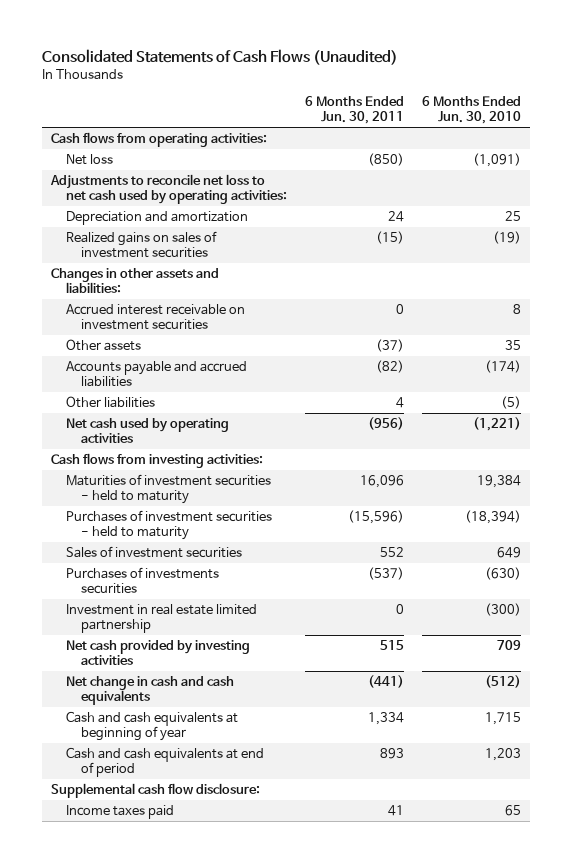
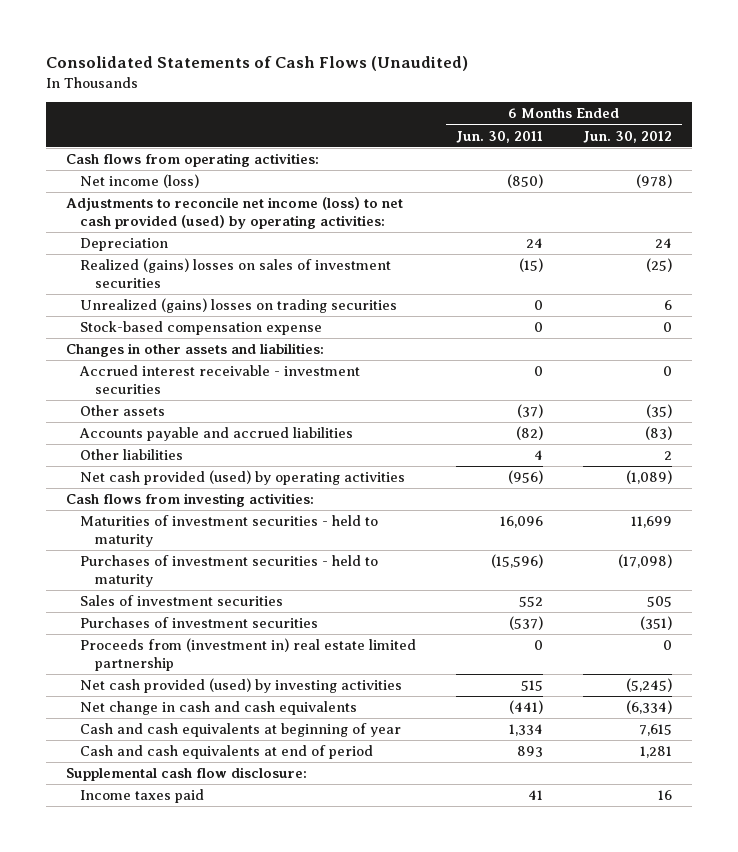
[421,96,521,125] 6 Months Ended Jun. 30, 2010 -> none
none -> [583,130,673,143] Jun. 30, 2012
[65,153,113,165] Net loss -> [80,174,200,189] Net income (loss)
[49,173,287,205] Adjustments to reconcile net loss to net cash used by operating activities: -> [65,197,403,229] Adjustments to reconcile net income (loss) to net cash provided (used) by operating activities:
[65,210,248,225] Depreciation and amortization -> [80,238,169,252] Depreciation
[65,230,217,259] Realized gains on sales of investment securities -> [80,258,392,288] Realized (gains) losses on sales of investment securities
none -> [80,298,398,314] Unrealized (gains) losses on trading securities
none -> [80,321,323,336] Stock-based compensation expense
[65,303,245,331] Accrued interest receivable on investment securities -> [79,365,361,394] Accrued interest receivable - investment securities
[65,417,229,444] Net cash used by operating activities -> [80,470,406,486] Net cash provided (used) by operating activities
[65,566,219,595] Purchases of investments securities -> [80,617,319,629] Purchases of investment securities
[65,603,257,634] Investment in real estate limited partnership -> [80,638,417,671] Proceeds from (investment in) real estate limited partnership
[65,639,250,666] Net cash provided by investing activities -> [80,678,403,694] Net cash provided (used) by investing activities

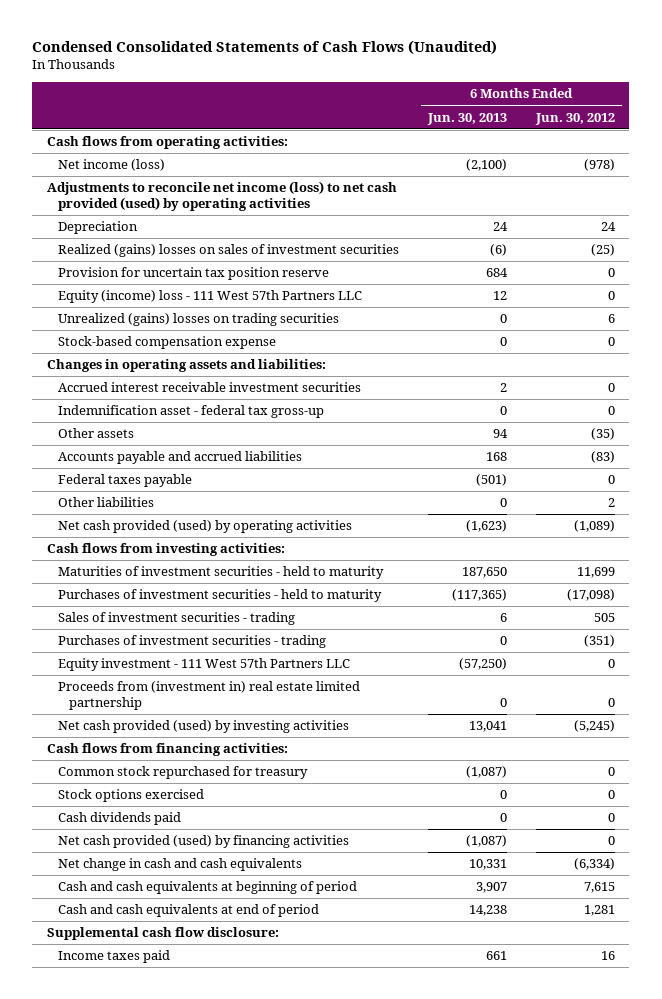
[46,56,469,72] Consolidated Statements of Cash Flows (Unaudited) -> [32,40,498,56] Condensed Consolidated Statements of Cash Flows (Unaudited)
[456,130,544,143] Jun. 30, 2011 -> none
none -> [426,112,507,125] Jun. 30, 2013
[65,197,403,229] Adjustments to reconcile net income (loss) to net cash provided (used) by operating activities: -> [46,181,397,212] Adjustments to reconcile net income (loss) to net cash provided (used) by operating activities
none -> [57,267,329,281] Provision for uncertain tax position reserve
none -> [57,290,362,304] Equity (income) loss - 111 West 57th Partners LLC
[65,343,324,358] Changes in other assets and liabilities: -> [46,359,326,373] Changes in operating assets and liabilities:
[79,365,361,394] Accrued interest receivable - investment securities -> [57,382,361,393] Accrued interest receivable investment securities
none -> [57,405,324,419] Indemnification asset - federal tax gross-up
none -> [57,474,192,488] Federal taxes payable
[80,595,284,607] Sales of investment securities -> [57,612,295,626] Sales of investment securities - trading
[80,617,319,629] Purchases of investment securities -> [57,635,326,649] Purchases of investment securities - trading
none -> [57,658,350,672] Equity investment - 111 West 57th Partners LLC
none -> [46,743,288,757] Cash flows from financing activities:
none -> [57,766,308,780] Common stock repurchased for treasury
none -> [57,789,204,803] Stock options exercised
none -> [57,812,181,826] Cash dividends paid
none -> [57,835,349,849] Net cash provided (used) by financing activities
[80,723,402,738] Cash and cash equivalents at beginning of year -> [57,881,357,895] Cash and cash equivalents at beginning of period

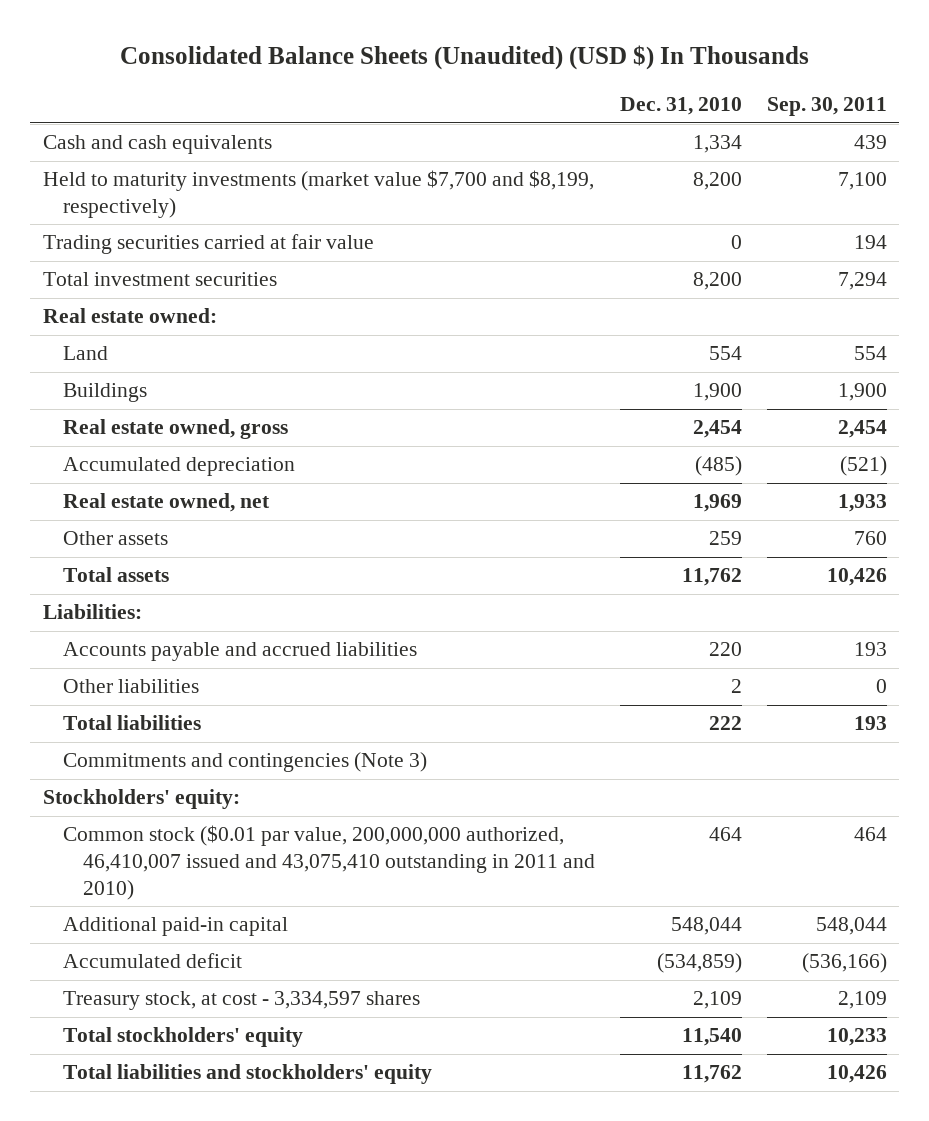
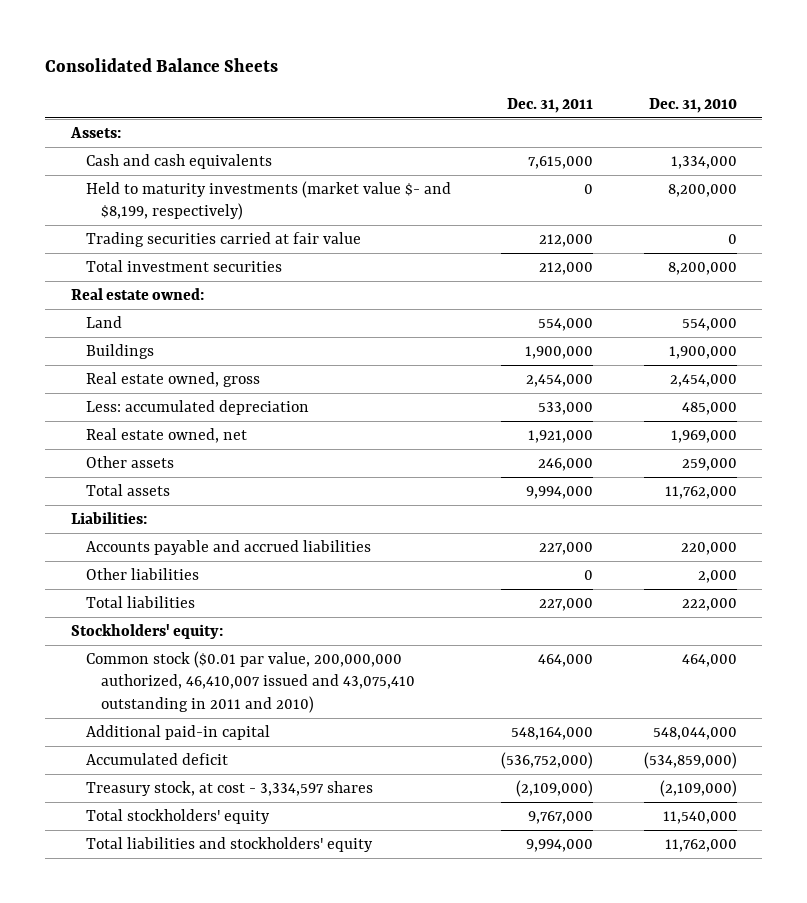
[119,45,809,71] Consolidated Balance Sheets (Unaudited) (USD $) In Thousands -> [45,58,279,73] Consolidated Balance Sheets
[766,97,887,117] Sep. 30, 2011 -> none
none -> [507,97,594,113] Dec. 31, 2011
none -> [69,126,121,138] Assets:
[692,135,742,154] 1,334 -> [670,155,737,169] 1,334,000
[42,170,594,219] Held to maturity investments (market value $7,700 and $8,199, respectively) -> [85,180,451,221] Held to maturity investments (market value $- and $8,199, respectively)
[692,172,742,191] 8,200 -> [667,183,737,197] 8,200,000
[692,272,742,291] 8,200 -> [667,261,737,275] 8,200,000
[708,346,742,361] 554 -> [681,317,737,331] 554,000
[692,383,742,402] 1,900 -> [668,345,737,359] 1,900,000
[692,420,742,439] 2,454 -> [669,373,737,387] 2,454,000
[62,457,295,477] Accumulated depreciation -> [85,399,309,415] Less: accumulated depreciation
[694,456,742,477] (485) -> [681,401,737,415] 485,000
[692,494,742,513] 1,969 -> [670,429,737,443] 1,969,000
[708,531,742,546] 259 -> [681,457,737,471] 259,000
[681,568,742,587] 11,762 -> [664,485,737,499] 11,762,000
[62,752,427,773] Commitments and contingencies (Note 3) -> none
[708,642,742,657] 220 -> [680,541,737,555] 220,000
[730,679,742,694] 2 -> [697,569,737,583] 2,000
[708,716,742,731] 222 -> [681,597,737,611] 222,000
[708,827,742,842] 464 -> [681,653,737,667] 464,000
[670,917,742,936] 548,044 -> [652,726,737,740] 548,044,000
[656,953,742,974] (534,859) -> [643,751,737,769] (534,859,000)
[692,991,742,1010] 2,109 -> [659,779,737,797] (2,109,000)
[681,1028,742,1047] 11,540 -> [662,810,737,824] 11,540,000
[681,1065,742,1084] 11,762 -> [664,838,737,852] 11,762,000

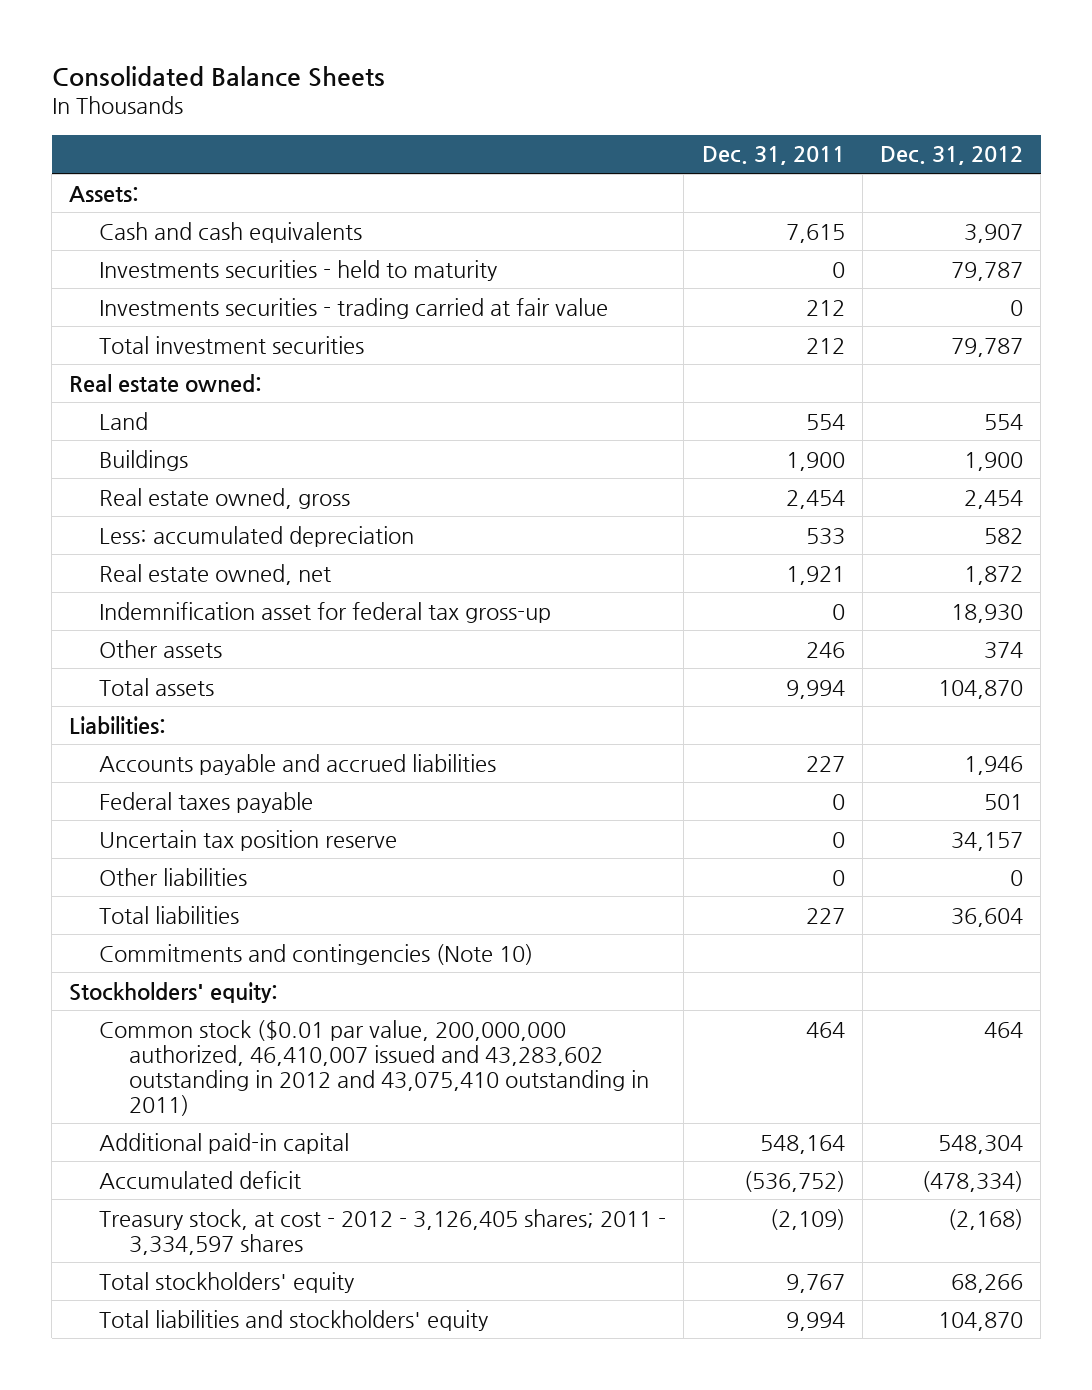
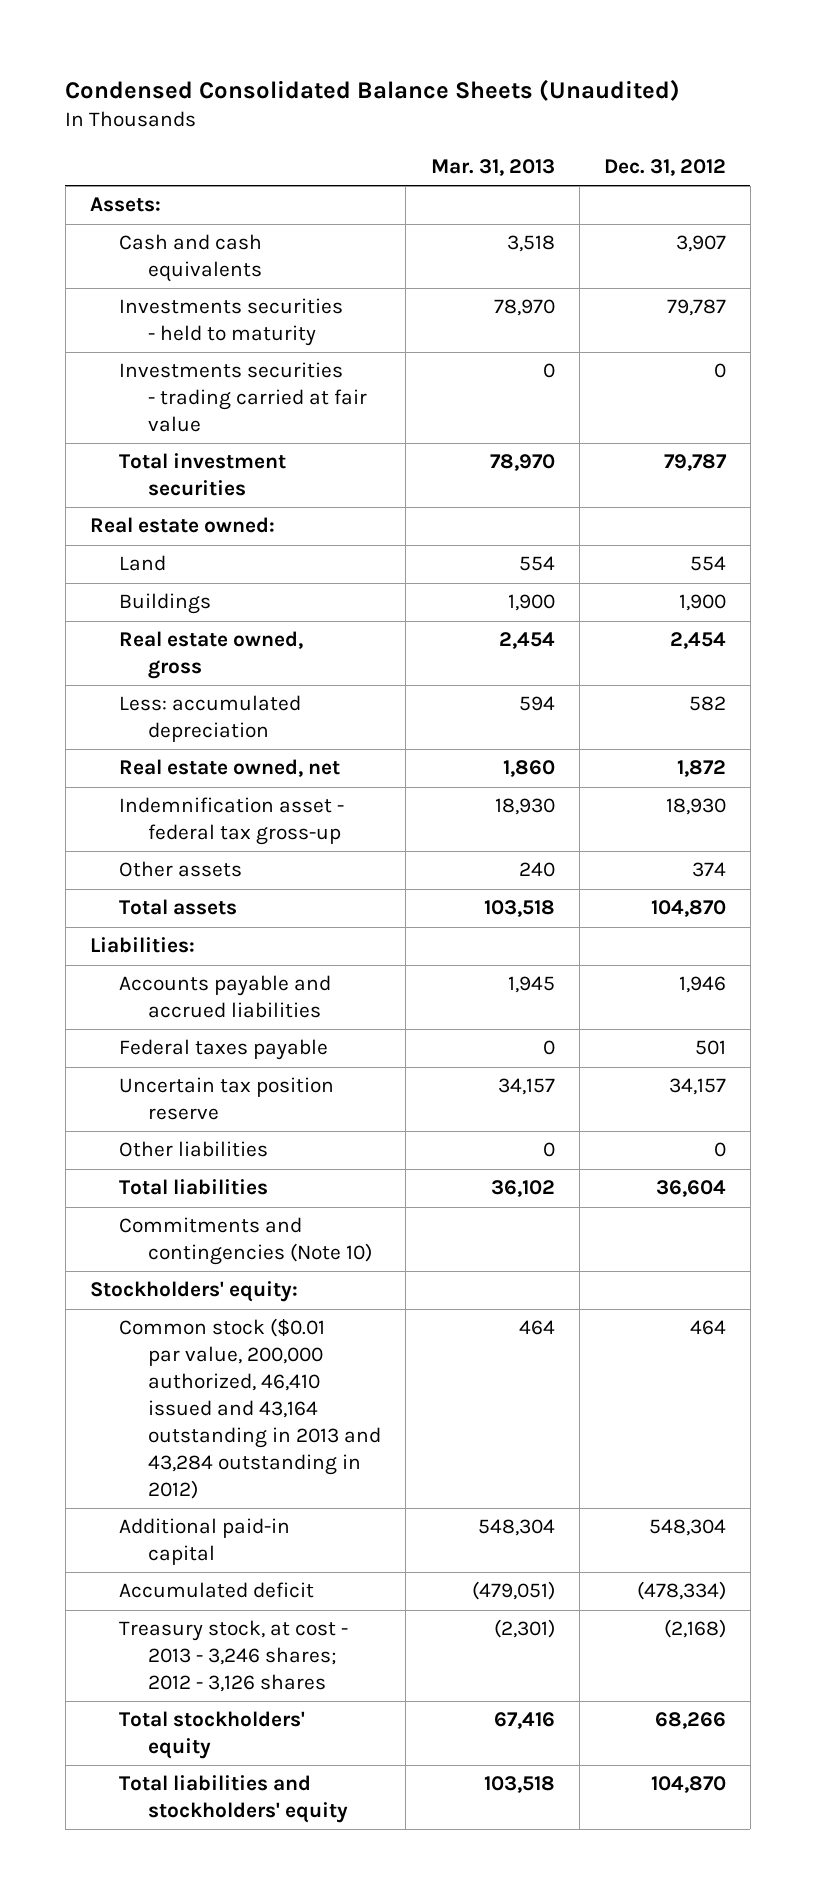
[51,65,385,87] Consolidated Balance Sheets -> [65,78,681,101] Condensed Consolidated Balance Sheets (Unaudited)
[701,146,845,166] Dec. 31, 2011 -> none
none -> [430,158,555,176] Mar. 31, 2013
[99,601,552,623] Indemnification asset for federal tax gross-up -> [119,797,345,846] Indemnification asset - federal tax gross-up
[99,1019,650,1116] Common stock ($0.01 par value, 200,000,000 authorized, 46,410,007 issued and 43,283,602 outstanding in 2012 and 43,075,410 outstanding in 2011) -> [119,1318,382,1500] Common stock ($0.01 par value, 200,000 authorized, 46,410 issued and 43,164 outstanding in 2013 and 43,284 outstanding in 2012)
[99,1208,667,1255] Treasury stock, at cost - 2012 - 3,126,405 shares; 2011 - 3,334,597 shares -> [119,1620,349,1693] Treasury stock, at cost - 2013 - 3,246 shares; 2012 - 3,126 shares

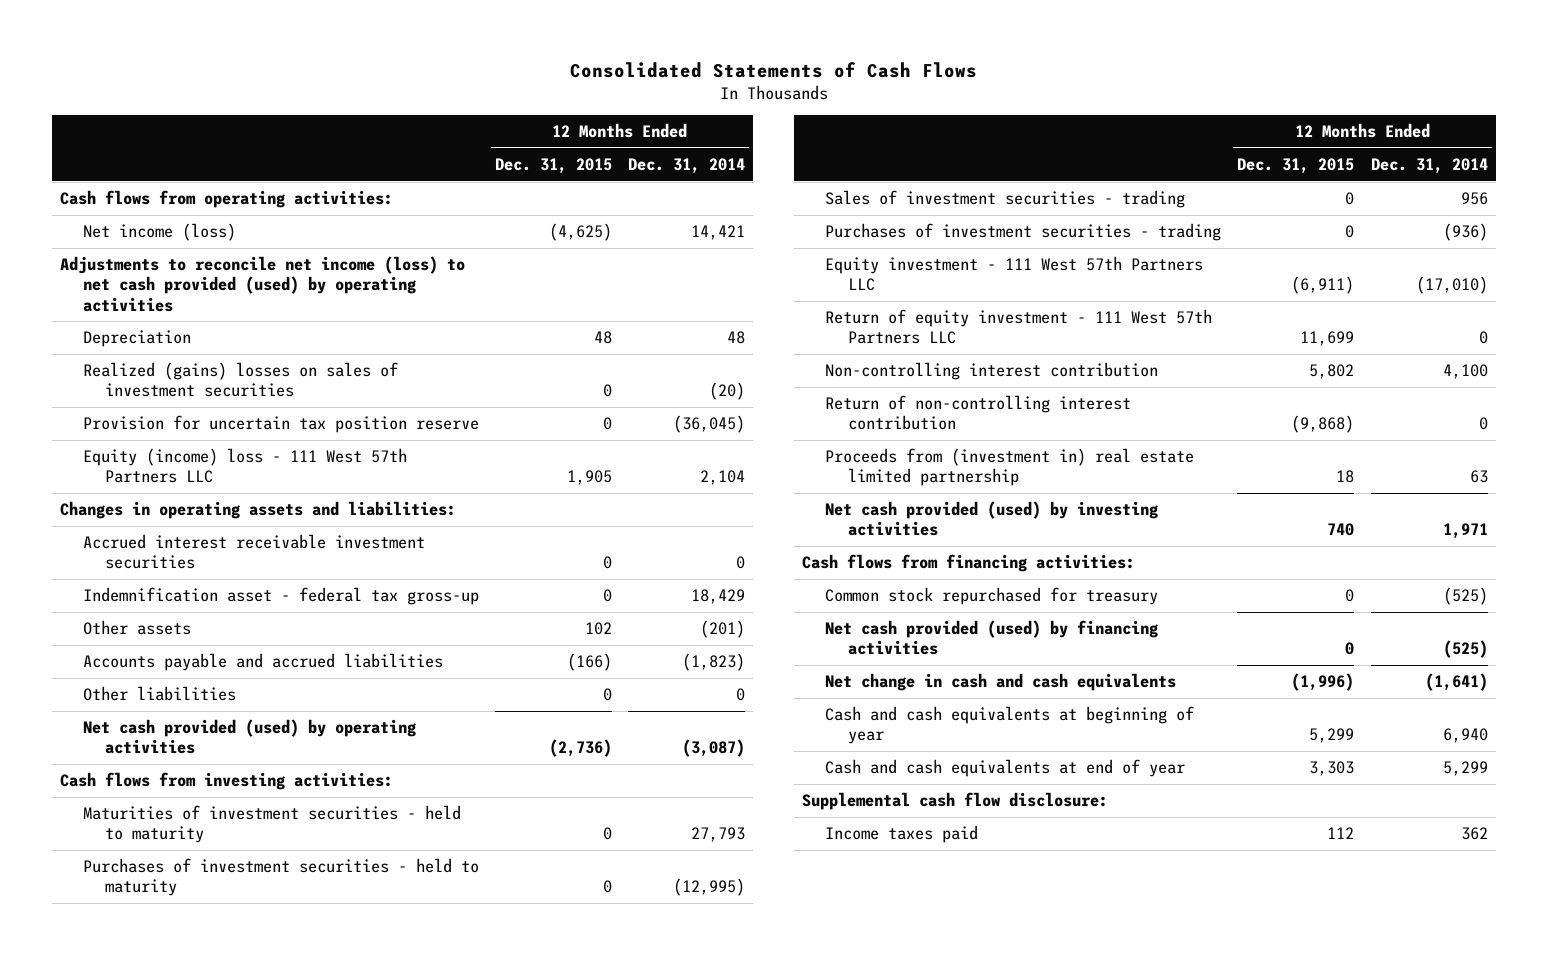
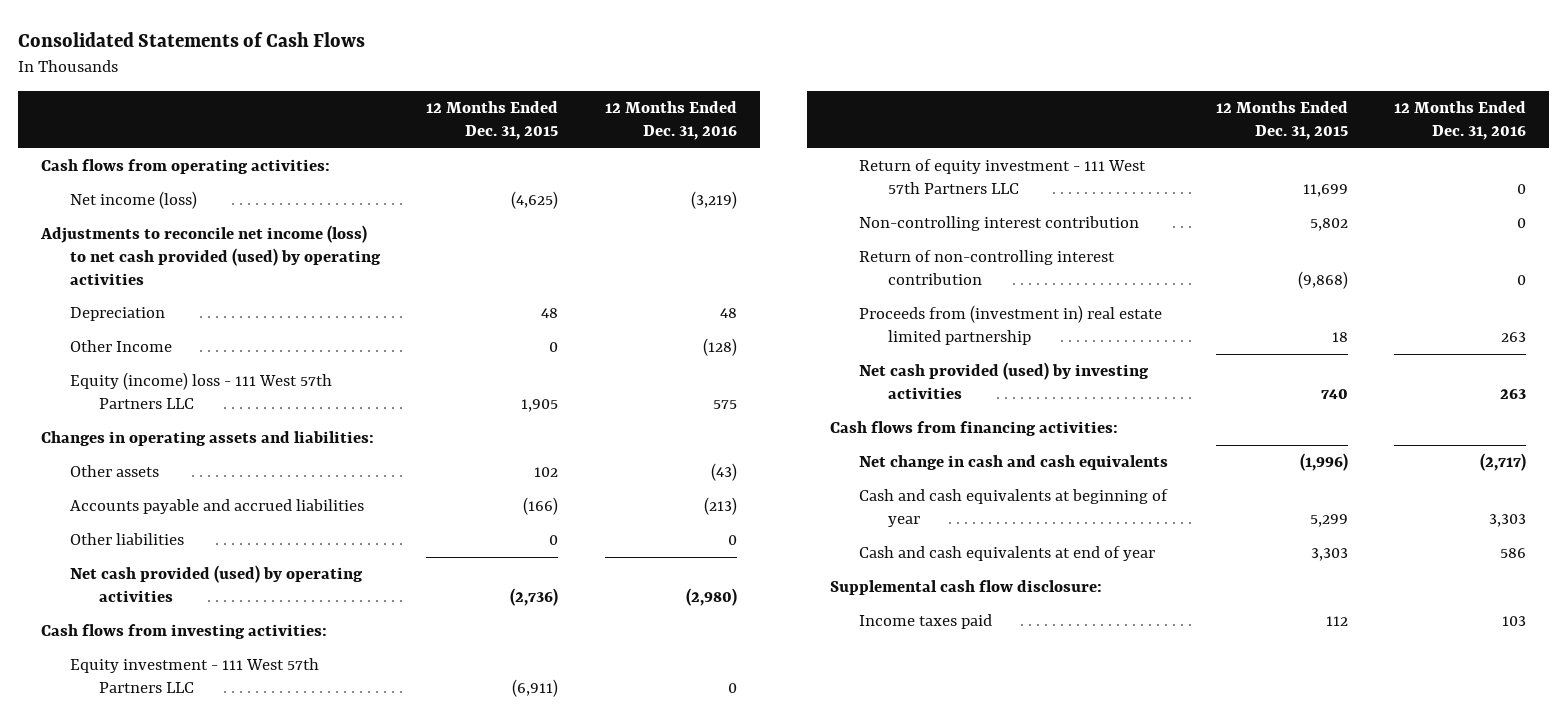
[628,158,746,175] Dec. 31, 2014 -> none
none -> [604,101,737,141] 12 Months Ended Dec. 31, 2016
[82,362,398,398] Realized (gains) losses on sales of investment securities -> none
[82,415,479,434] Provision for uncertain tax position reserve -> none
none -> [69,340,172,353] Other Income
[82,534,425,570] Accrued interest receivable investment securities -> none
[82,587,479,606] Indemnification asset - federal tax gross-up -> none
[82,805,461,844] Maturities of investment securities - held to maturity -> none
[82,858,479,897] Purchases of investment securities - held to maturity -> none
[825,190,1186,209] Sales of investment securities - trading -> none
[825,223,1222,242] Purchases of investment securities - trading -> none
[825,587,1159,606] Common stock repurchased for treasury -> none
[825,620,1159,656] Net cash provided (used) by financing activities -> none

